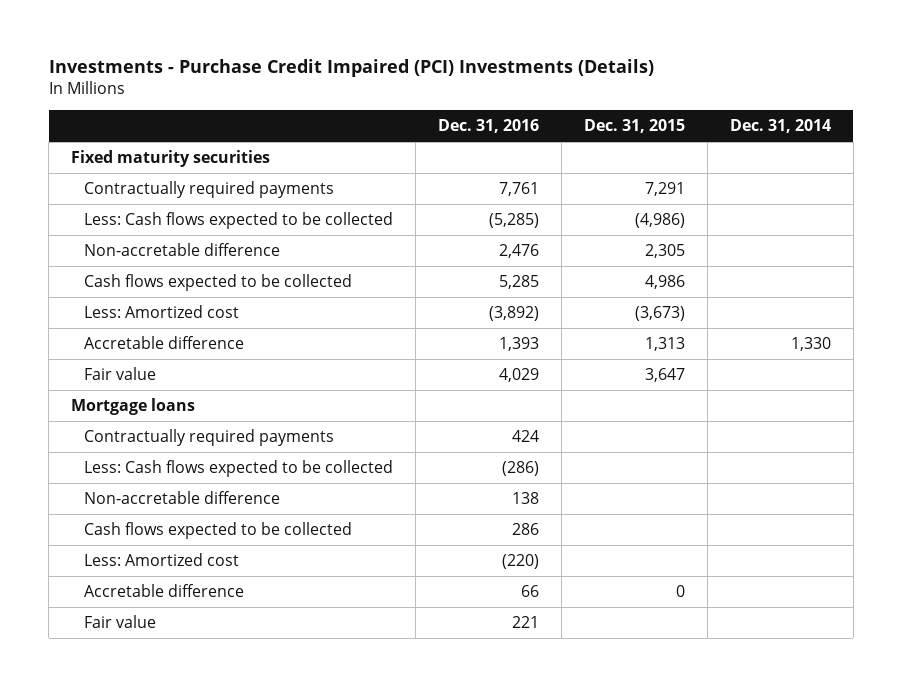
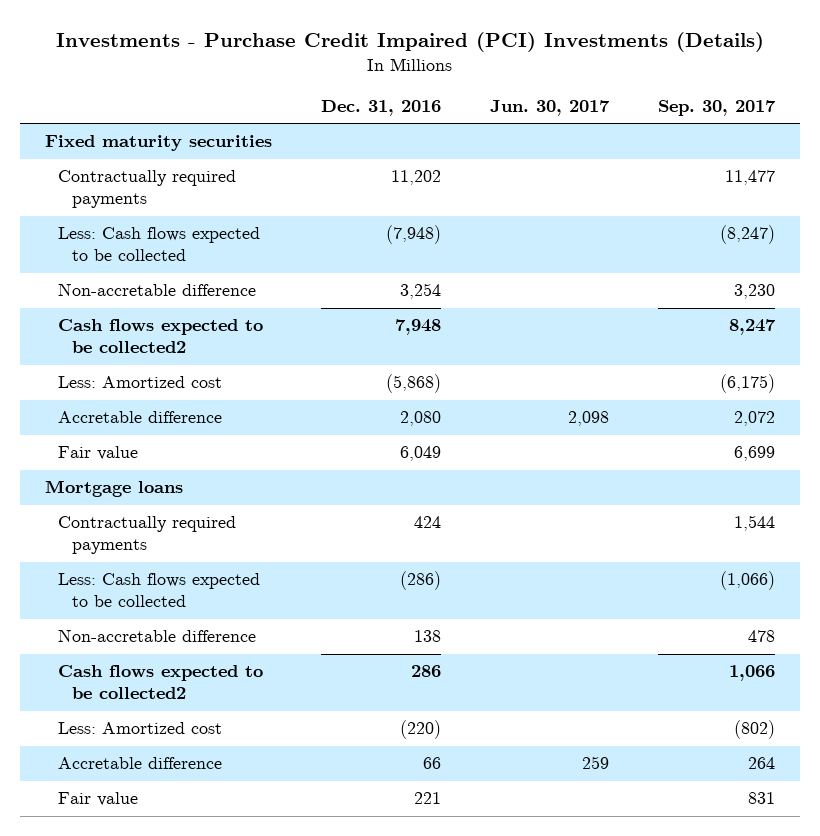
[583,119,685,134] Dec. 31, 2015 -> none
[729,119,831,134] Dec. 31, 2014 -> none
none -> [490,99,611,116] Jun. 30, 2017
none -> [658,99,777,116] Sep. 30, 2017
[498,182,539,197] 7,761 -> [390,170,441,186] 11,202
[488,213,539,229] (5,285) -> [385,225,441,245] (7,948)
[498,244,539,259] 2,476 -> [399,283,441,300] 3,254
[84,274,353,292] Cash flows expected to be collected -> [58,319,264,354] Cash flows expected to be collected2
[498,275,539,290] 5,285 -> [394,319,441,336] 7,948
[488,306,539,322] (3,892) -> [385,374,441,394] (5,868)
[498,337,539,352] 1,393 -> [399,411,441,427] 2,080
[498,368,539,383] 4,029 -> [399,446,441,462] 6,049
[84,522,353,540] Cash flows expected to be collected -> [58,665,264,700] Cash flows expected to be collected2

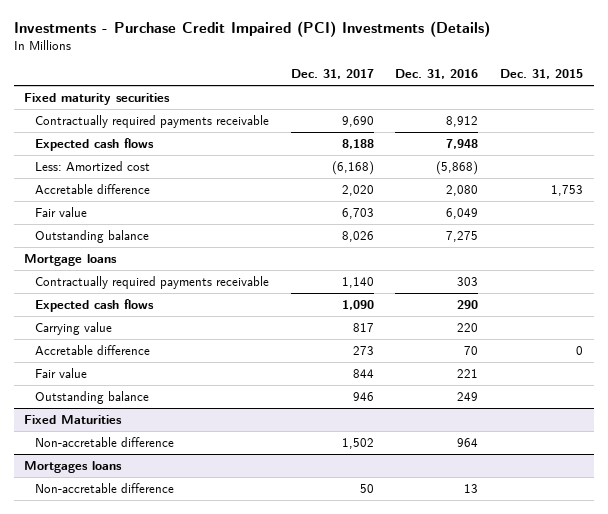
[490,99,611,116] Jun. 30, 2017 -> none
[658,99,777,116] Sep. 30, 2017 -> none
none -> [290,69,374,80] Dec. 31, 2017
none -> [500,69,584,80] Dec. 31, 2015
[58,283,257,297] Non-accretable difference -> none
[58,319,264,354] Cash flows expected to be collected2 -> none
[58,170,237,209] Contractually required payments -> [34,114,269,128] Contractually required payments receivable
[390,170,441,186] 11,202 -> [446,115,479,127] 8,912
[58,227,261,262] Less: Cash flows expected to be collected -> [34,137,154,151] Expected cash flows
[385,225,441,245] (7,948) -> [446,138,479,149] 7,948
none -> [34,229,149,243] Outstanding balance
[58,629,257,643] Non-accretable difference -> none
[58,665,264,700] Cash flows expected to be collected2 -> none
[58,722,223,735] Less: Amortized cost -> none
[58,516,237,555] Contractually required payments -> [34,275,269,289] Contractually required payments receivable
[413,516,441,529] 424 -> [457,276,479,286] 303
[58,573,261,608] Less: Cash flows expected to be collected -> [34,298,154,312] Expected cash flows
[399,571,441,591] (286) -> [457,299,479,309] 290
none -> [34,321,112,335] Carrying value
[422,757,441,770] 66 -> [464,345,479,355] 70
none -> [34,390,149,404] Outstanding balance
none -> [24,414,123,424] Fixed Maturities
none -> [34,436,174,447] Non-accretable difference
none -> [24,460,123,473] Mortgages loans
none -> [34,482,174,493] Non-accretable difference

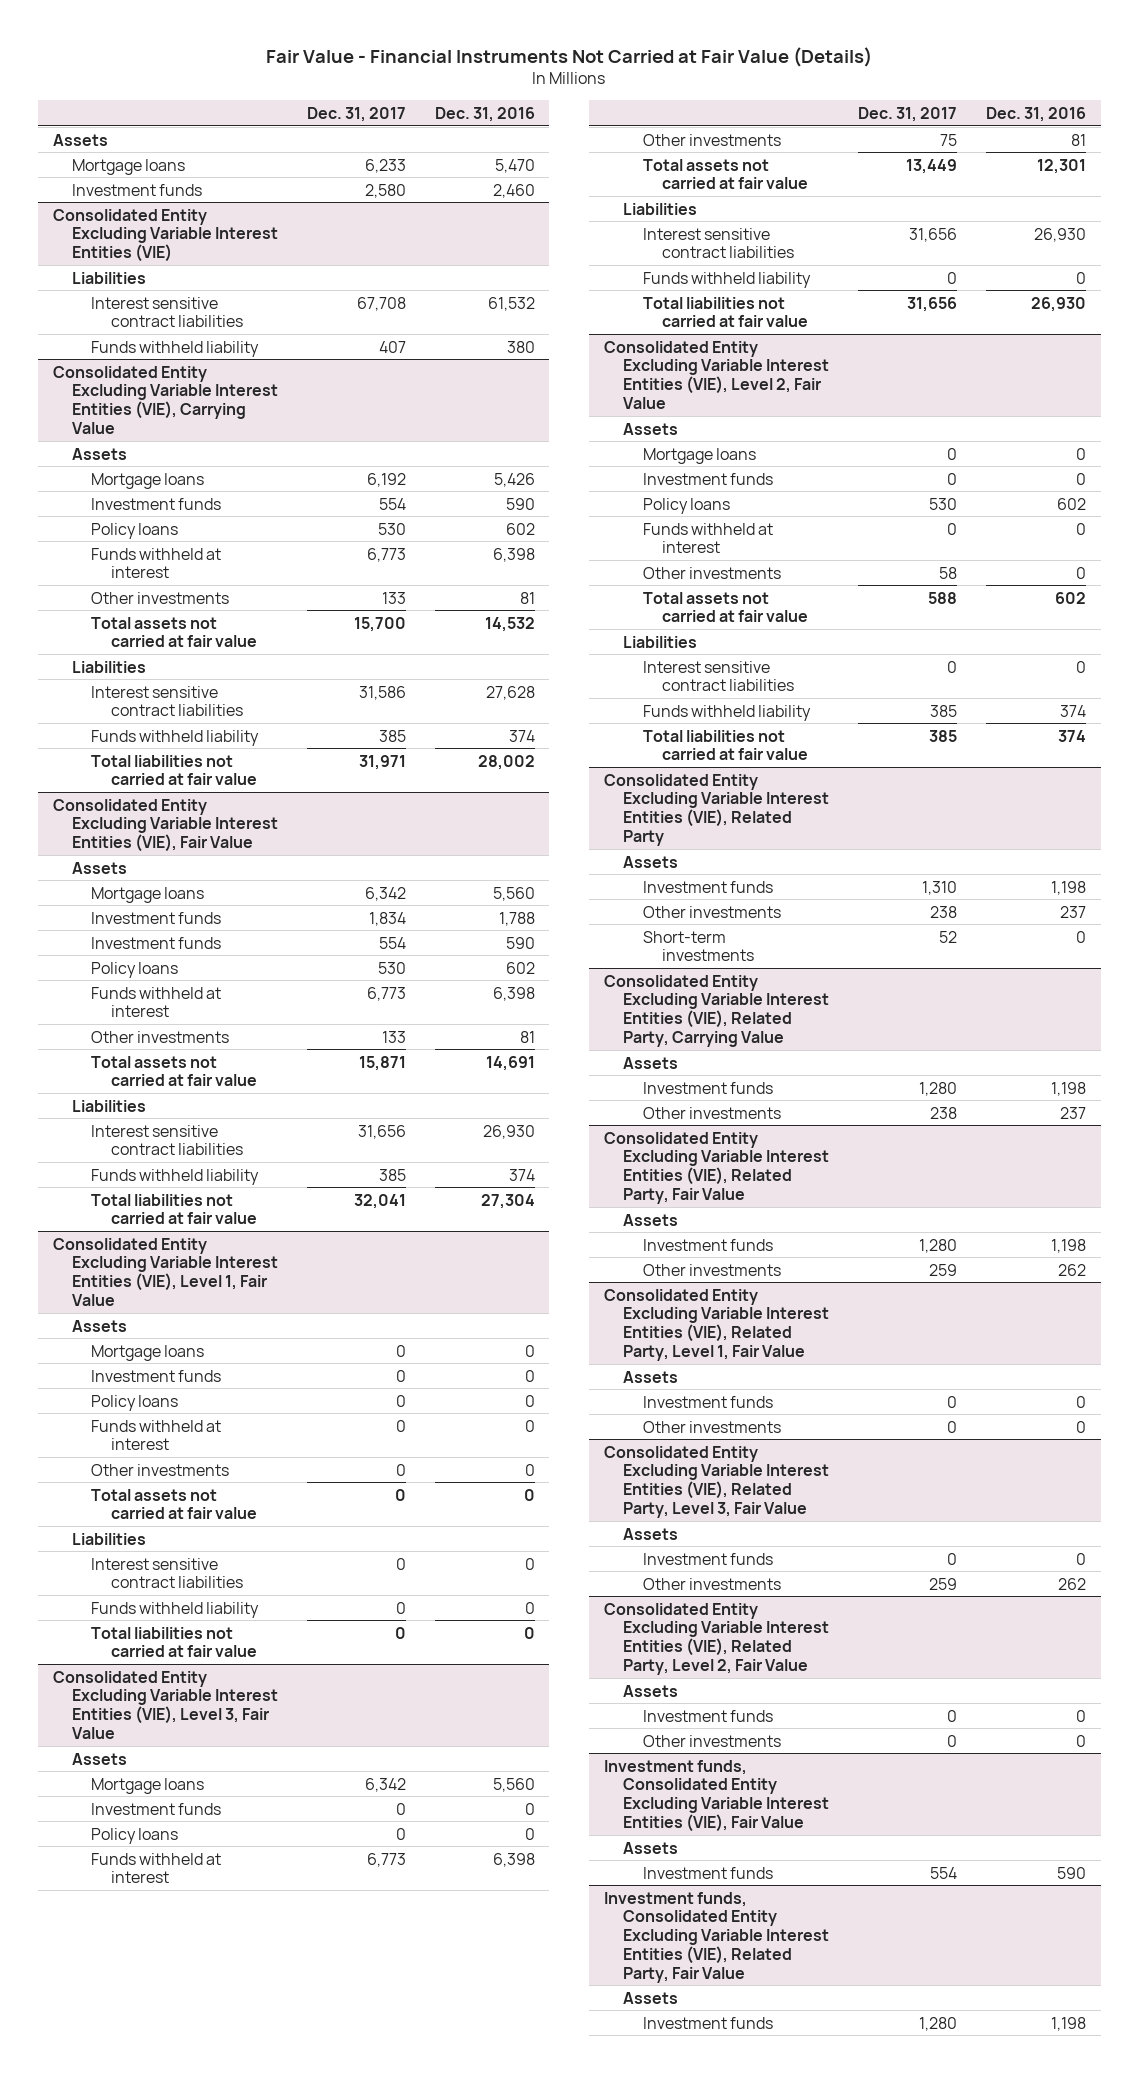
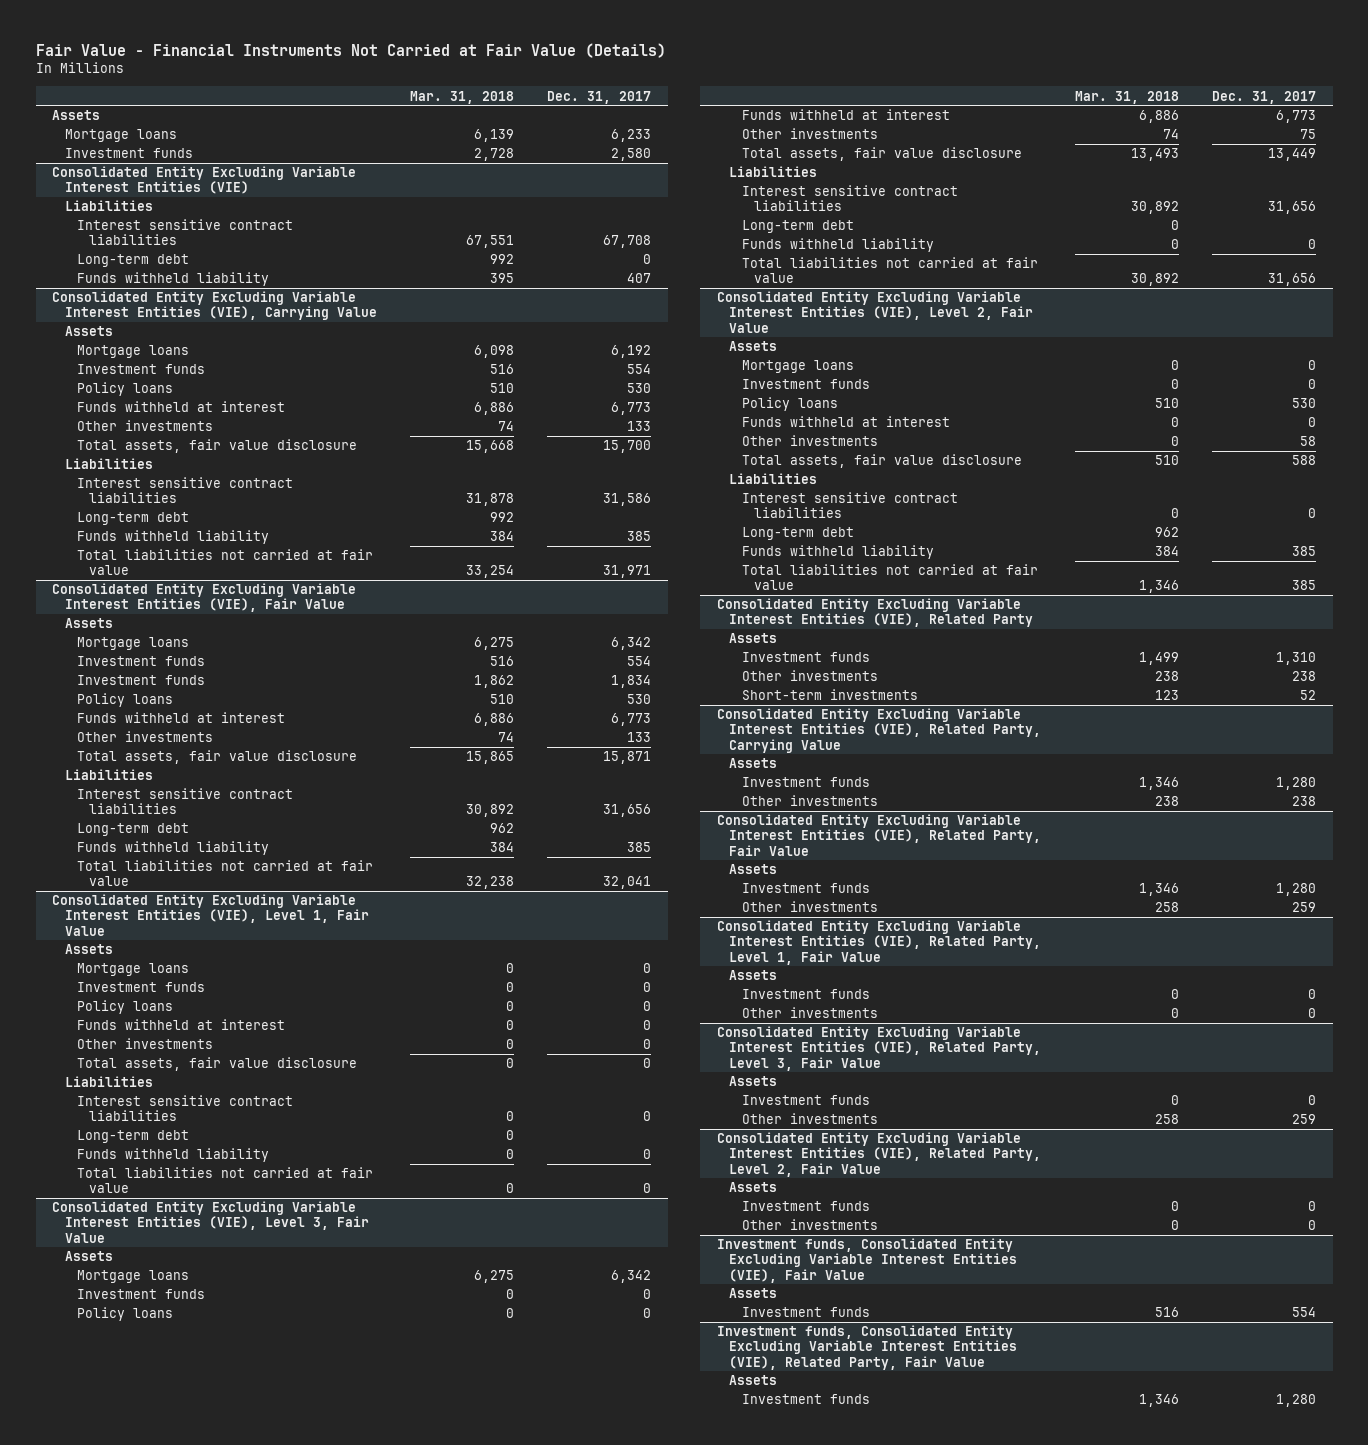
[434,106,535,122] Dec. 31, 2016 -> none
none -> [410,90,515,104] Mar. 31, 2018
none -> [76,254,189,268] Long-term debt
[91,616,257,648] Total assets not carried at fair value -> [76,439,357,454] Total assets, fair value disclosure
none -> [76,512,189,526] Long-term debt
[91,911,222,924] Investment funds -> [76,675,205,686] Investment funds
[91,1055,257,1087] Total assets not carried at fair value -> [76,750,357,765] Total assets, fair value disclosure
none -> [76,823,189,837] Long-term debt
[91,1488,257,1520] Total assets not carried at fair value -> [76,1057,357,1072] Total assets, fair value disclosure
none -> [76,1130,189,1144] Long-term debt
[642,158,808,190] Total assets not carried at fair value -> [741,147,1022,162] Total assets, fair value disclosure
none -> [741,220,854,234] Long-term debt
[642,591,808,623] Total assets not carried at fair value -> [741,454,1022,469] Total assets, fair value disclosure
none -> [741,527,854,541] Long-term debt

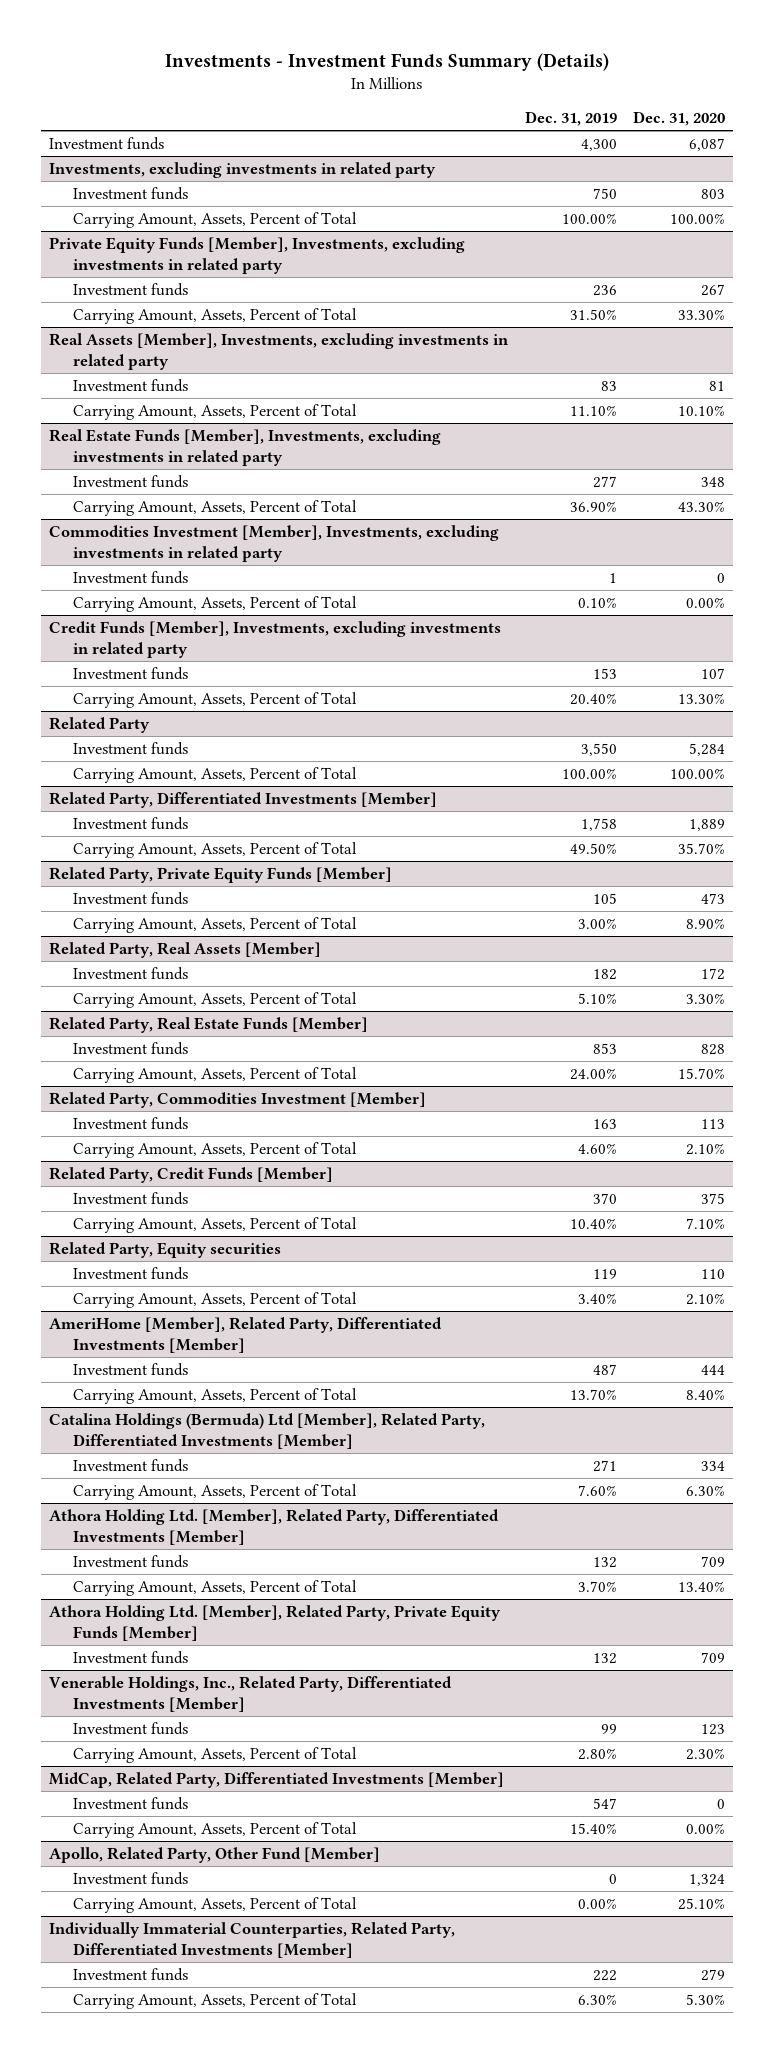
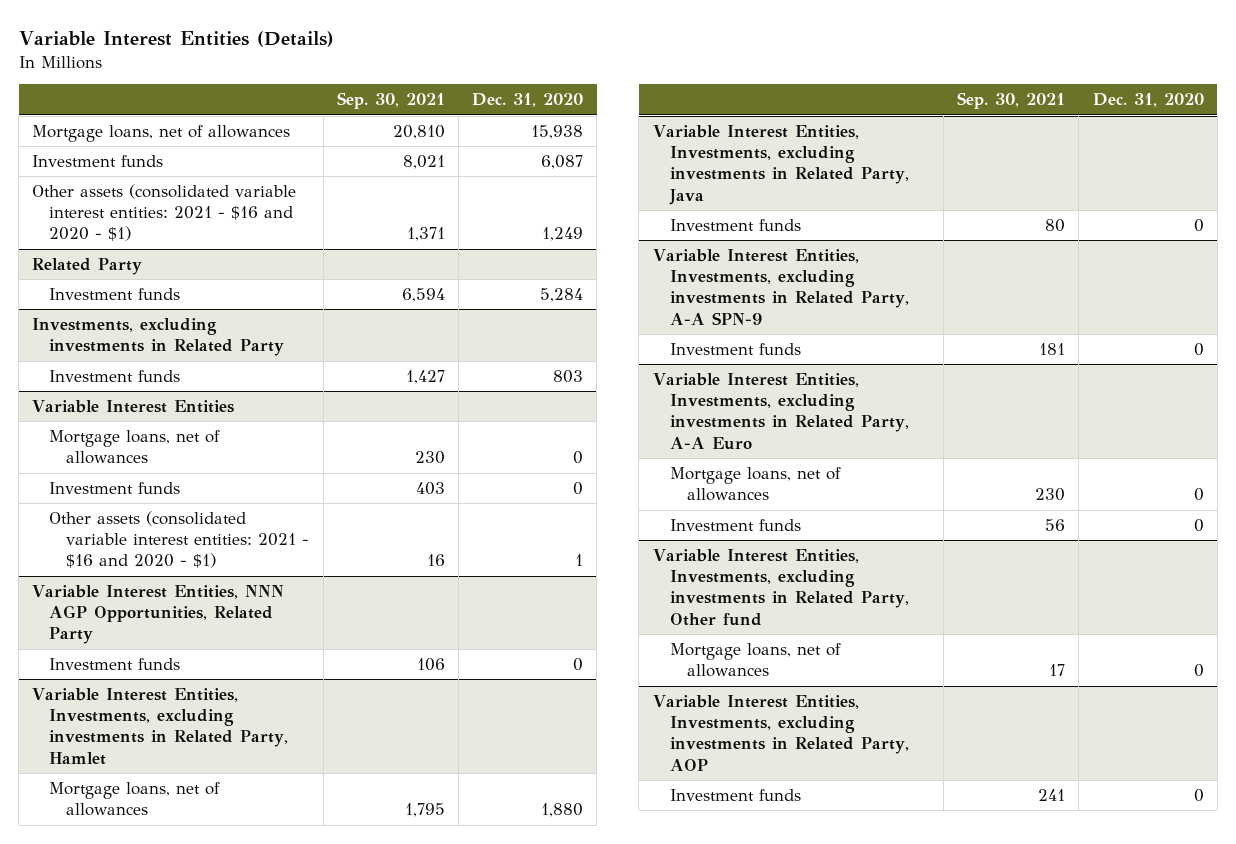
[165,52,610,71] Investments - Investment Funds Summary (Details) -> [18,30,334,47] Variable Interest Entities (Details)
[524,110,617,126] Dec. 31, 2019 -> none
none -> [336,92,445,110] Sep. 30, 2021
none -> [32,124,291,142] Mortgage loans, net of allowances
[49,161,437,178] Investments, excluding investments in related party -> none
[73,186,189,200] Investment funds -> none
[73,211,358,228] Carrying Amount, Assets, Percent of Total -> none
[49,236,466,274] Private Equity Funds [Member], Investments, excluding investments in related party -> none
[73,282,189,296] Investment funds -> none
[73,307,358,324] Carrying Amount, Assets, Percent of Total -> none
[49,332,510,370] Real Assets [Member], Investments, excluding investments in related party -> none
[73,378,189,392] Investment funds -> none
[73,403,358,420] Carrying Amount, Assets, Percent of Total -> none
[49,428,442,466] Real Estate Funds [Member], Investments, excluding investments in related party -> none
[73,474,189,488] Investment funds -> none
[73,499,358,516] Carrying Amount, Assets, Percent of Total -> none
[49,524,500,562] Commodities Investment [Member], Investments, excluding investments in related party -> none
[73,570,189,584] Investment funds -> none
[73,595,358,612] Carrying Amount, Assets, Percent of Total -> none
[49,620,502,658] Credit Funds [Member], Investments, excluding investments in related party -> none
[73,666,189,680] Investment funds -> none
[73,691,358,708] Carrying Amount, Assets, Percent of Total -> none
none -> [32,183,297,242] Other assets (consolidated variable interest entities: 2021 - $16 and 2020 - $1)
[73,766,358,783] Carrying Amount, Assets, Percent of Total -> none
[49,791,438,808] Related Party, Differentiated Investments [Member] -> none
[73,841,358,858] Carrying Amount, Assets, Percent of Total -> none
[49,866,393,883] Related Party, Private Equity Funds [Member] -> none
[73,891,189,905] Investment funds -> none
[73,916,358,933] Carrying Amount, Assets, Percent of Total -> none
[49,941,322,958] Related Party, Real Assets [Member] -> none
[73,966,189,980] Investment funds -> none
[73,991,358,1008] Carrying Amount, Assets, Percent of Total -> none
[49,1016,369,1033] Related Party, Real Estate Funds [Member] -> none
[73,1041,189,1055] Investment funds -> none
[73,1066,358,1083] Carrying Amount, Assets, Percent of Total -> none
[49,1091,427,1108] Related Party, Commodities Investment [Member] -> none
[73,1116,189,1130] Investment funds -> none
[73,1141,358,1158] Carrying Amount, Assets, Percent of Total -> none
[49,1166,334,1183] Related Party, Credit Funds [Member] -> none
[73,1191,189,1205] Investment funds -> none
[73,1216,358,1233] Carrying Amount, Assets, Percent of Total -> none
[49,1241,282,1258] Related Party, Equity securities -> none
[73,1266,189,1280] Investment funds -> none
[73,1291,358,1308] Carrying Amount, Assets, Percent of Total -> none
[49,1316,443,1353] AmeriHome [Member], Related Party, Differentiated Investments [Member] -> none
[73,1362,189,1376] Investment funds -> none
[73,1387,358,1404] Carrying Amount, Assets, Percent of Total -> none
[49,1412,486,1449] Catalina Holdings (Bermuda) Ltd [Member], Related Party, Differentiated Investments [Member] -> none
[73,1458,189,1472] Investment funds -> none
[73,1483,358,1500] Carrying Amount, Assets, Percent of Total -> none
[49,1508,500,1545] Athora Holding Ltd. [Member], Related Party, Differentiated Investments [Member] -> none
[73,1554,189,1568] Investment funds -> none
[73,1579,358,1596] Carrying Amount, Assets, Percent of Total -> none
[49,1604,502,1641] Athora Holding Ltd. [Member], Related Party, Private Equity Funds [Member] -> none
[73,1650,189,1664] Investment funds -> none
[49,1675,453,1712] Venerable Holdings, Inc., Related Party, Differentiated Investments [Member] -> none
[73,1721,189,1735] Investment funds -> none
[73,1746,358,1763] Carrying Amount, Assets, Percent of Total -> none
[49,1771,505,1788] MidCap, Related Party, Differentiated Investments [Member] -> none
none -> [32,317,285,357] Investments, excluding investments in Related Party
[689,818,726,831] 1,889 -> [553,369,584,383] 803
none -> [32,399,235,413] Variable Interest Entities
none -> [49,429,221,465] Mortgage loans, net of allowances
[73,1821,358,1838] Carrying Amount, Assets, Percent of Total -> none
[49,1846,381,1863] Apollo, Related Party, Other Fund [Member] -> none
[73,1896,358,1913] Carrying Amount, Assets, Percent of Total -> none
[49,1921,456,1958] Individually Immaterial Counterparties, Related Party, Differentiated Investments [Member] -> none
[73,1992,358,2009] Carrying Amount, Assets, Percent of Total -> none
none -> [49,510,310,569] Other assets (consolidated variable interest entities: 2021 - $16 and 2020 - $1)
none -> [32,584,285,645] Variable Interest Entities, NNN AGP Opportunities, Related Party
[689,1873,726,1886] 1,324 -> [573,657,584,671] 0
none -> [32,687,289,765] Variable Interest Entities, Investments, excluding investments in Related Party, Hamlet
none -> [49,781,221,817] Mortgage loans, net of allowances
none -> [652,124,909,205] Variable Interest Entities, Investments, excluding investments in Related Party, Java
[701,1968,726,1981] 279 -> [1193,218,1204,232] 0
none -> [652,248,909,325] Variable Interest Entities, Investments, excluding investments in Related Party, A-A SPN-9
none -> [669,342,801,355] Investment funds
none -> [652,372,909,450] Variable Interest Entities, Investments, excluding investments in Related Party, A-A Euro
none -> [669,466,841,502] Mortgage loans, net of allowances
none -> [669,518,801,531] Investment funds
none -> [652,548,909,626] Variable Interest Entities, Investments, excluding investments in Related Party, Other fund
none -> [669,642,841,678] Mortgage loans, net of allowances
none -> [652,694,909,771] Variable Interest Entities, Investments, excluding investments in Related Party, AOP
none -> [669,788,801,801] Investment funds

